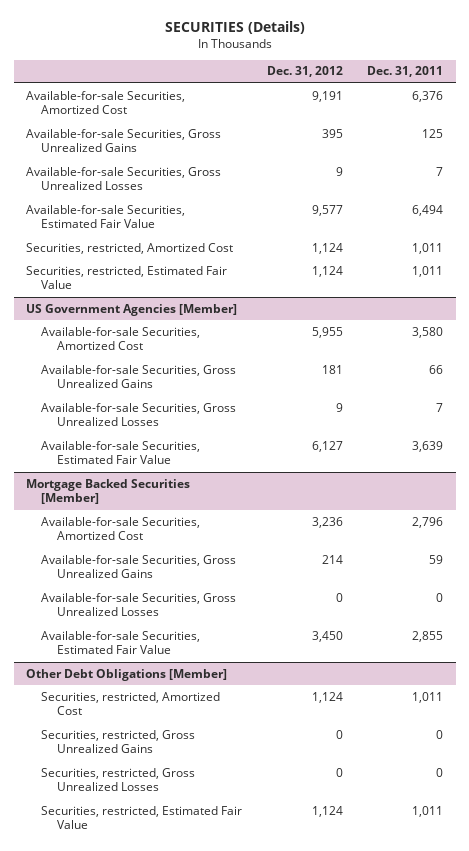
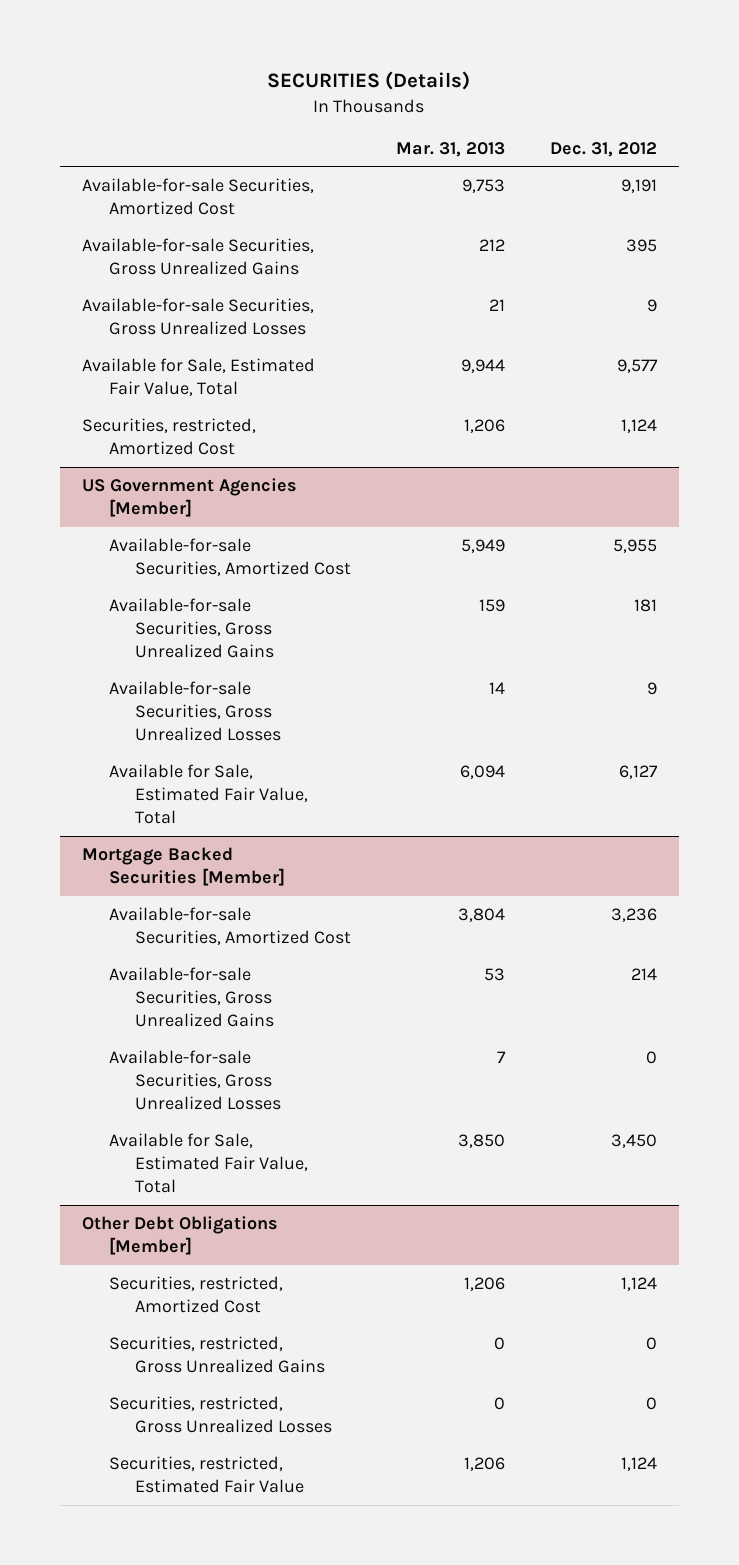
[367,66,444,78] Dec. 31, 2011 -> none
none -> [396,141,506,157] Mar. 31, 2013
[25,204,185,229] Available-for-sale Securities, Estimated Fair Value -> [82,358,316,397] Available for Sale, Estimated Fair Value, Total
[25,265,227,290] Securities, restricted, Estimated Fair Value -> none
[41,440,201,465] Available-for-sale Securities, Estimated Fair Value -> [108,764,309,825] Available for Sale, Estimated Fair Value, Total
[41,630,201,655] Available-for-sale Securities, Estimated Fair Value -> [108,1133,309,1194] Available for Sale, Estimated Fair Value, Total

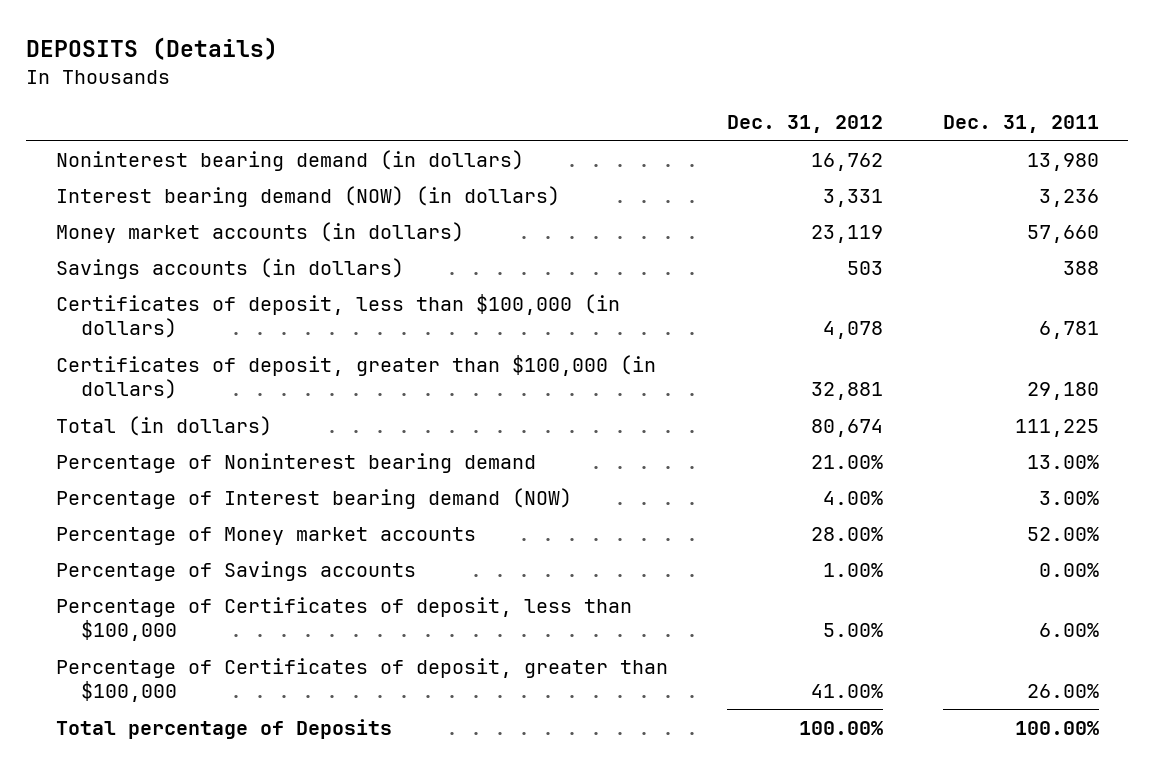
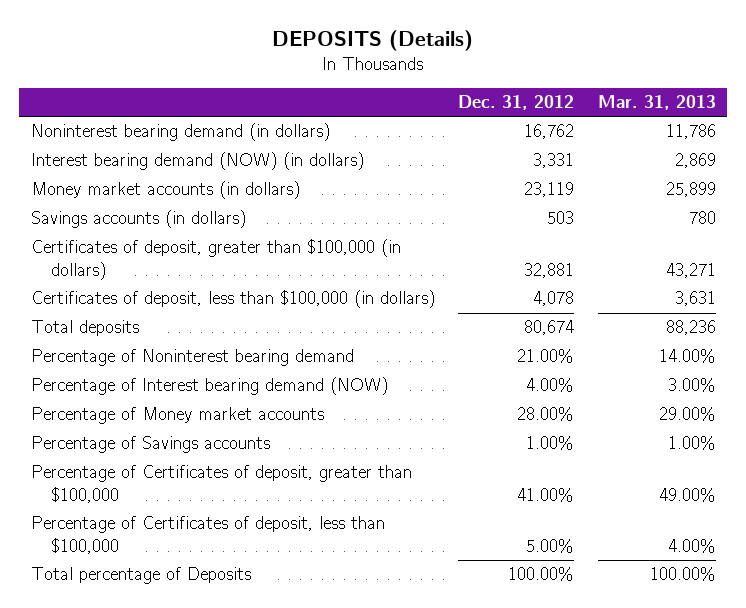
[942,115,1099,134] Dec. 31, 2011 -> none
none -> [597,95,716,111] Mar. 31, 2013
[55,293,620,338] Certificates of deposit, less than $100,000 (in dollars) -> [30,290,435,309] Certificates of deposit, less than $100,000 (in dollars)
[55,415,272,436] Total (in dollars) -> [30,320,139,337] Total deposits
[55,596,632,641] Percentage of Certificates of deposit, less than $100,000 -> [30,516,385,554] Percentage of Certificates of deposit, less than $100,000

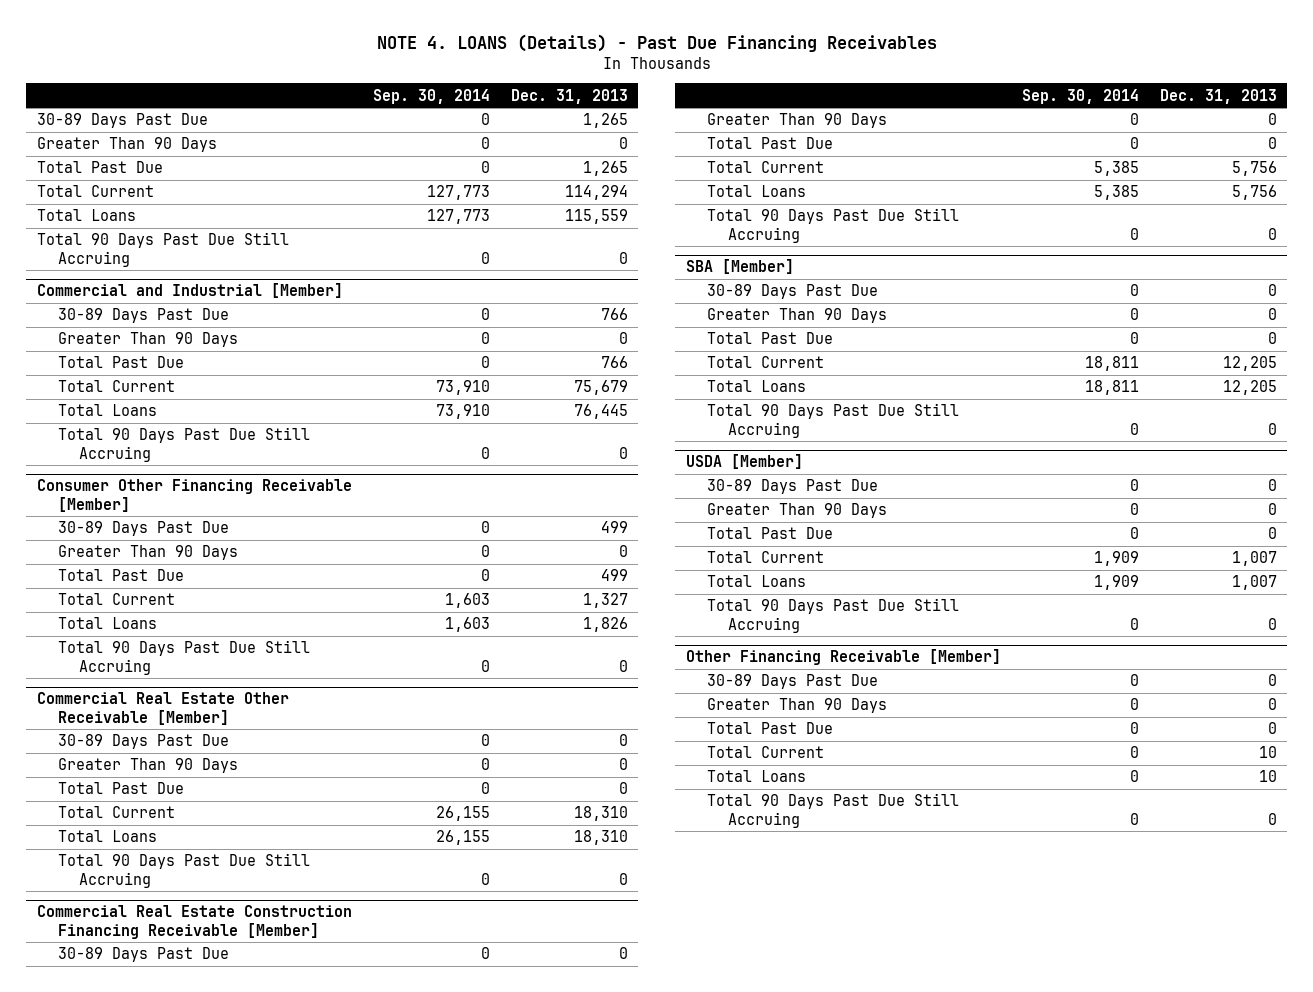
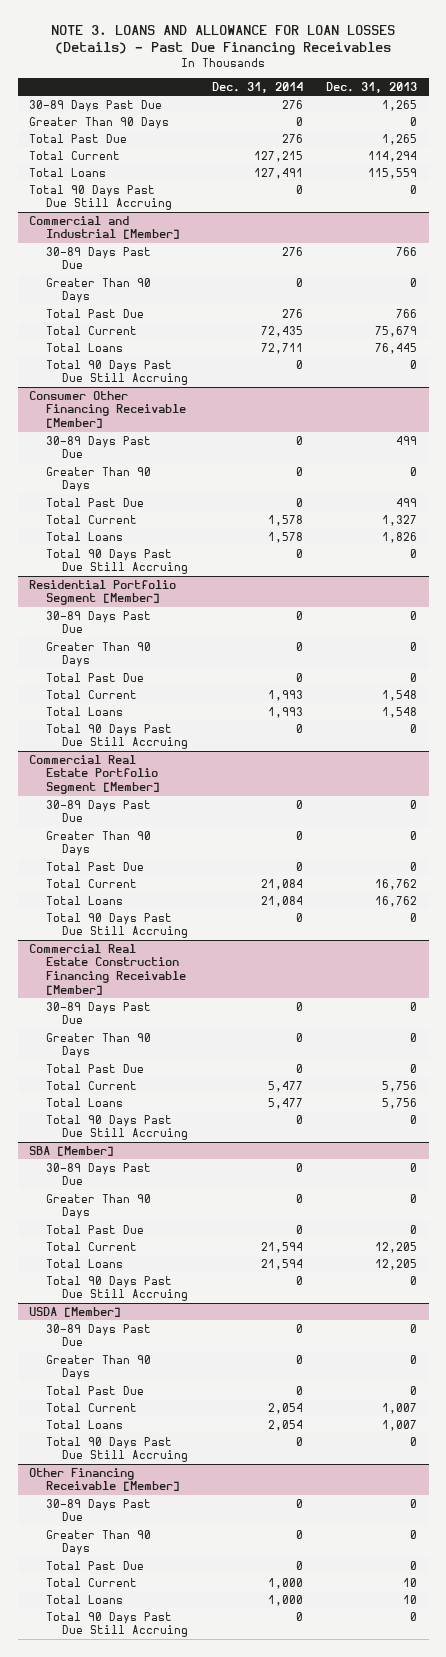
[376,33,937,52] NOTE 4. LOANS (Details) - Past Due Financing Receivables -> [51,24,396,56] NOTE 3. LOANS AND ALLOWANCE FOR LOAN LOSSES (Details) - Past Due Financing Receivables
[372,88,490,104] Sep. 30, 2014 -> none
none -> [211,81,303,93] Dec. 31, 2014
[36,692,289,725] Commercial Real Estate Other Receivable [Member] -> none
none -> [29,579,177,606] Residential Portfolio Segment [Member]
[573,806,628,822] 18,310 -> [381,689,417,701] 1,548
[573,830,628,846] 18,310 -> [381,706,417,718] 1,548
none -> [29,754,160,795] Commercial Real Estate Portfolio Segment [Member]
none -> [45,799,151,823] 30-89 Days Past Due
none -> [45,830,151,857] Greater Than 90 Days
none -> [45,861,144,871] Total Past Due
none -> [45,878,137,888] Total Current
none -> [45,895,123,905] Total Loans
none -> [45,912,189,939] Total 90 Days Past Due Still Accruing

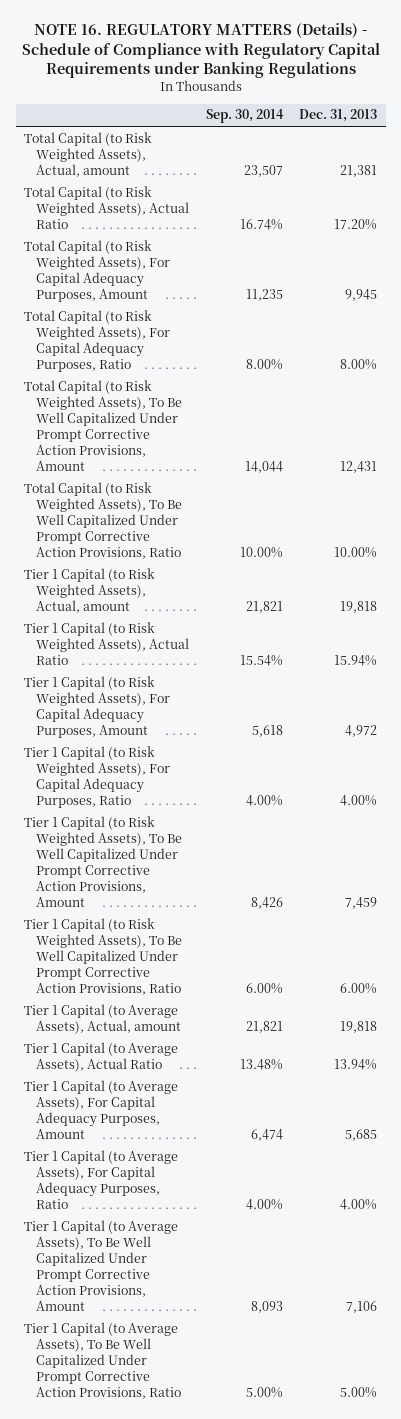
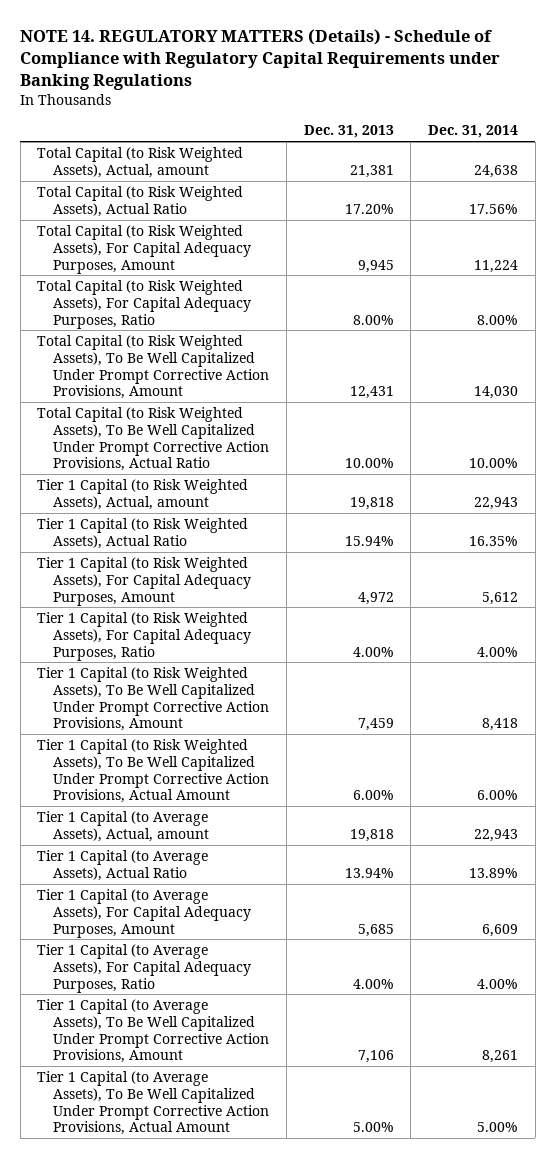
[21,23,380,79] NOTE 16. REGULATORY MATTERS (Details) - Schedule of Compliance with Regulatory Capital Requirements under Banking Regulations -> [20,29,501,91] NOTE 14. REGULATORY MATTERS (Details) - Schedule of Compliance with Regulatory Capital Requirements under Banking Regulations
[205,109,284,124] Sep. 30, 2014 -> none
none -> [428,125,519,139] Dec. 31, 2014
[24,481,182,559] Total Capital (to Risk Weighted Assets), To Be Well Capitalized Under Prompt Corrective Action Provisions, Ratio -> [37,407,270,472] Total Capital (to Risk Weighted Assets), To Be Well Capitalized Under Prompt Corrective Action Provisions, Actual Ratio
[24,917,182,995] Tier 1 Capital (to Risk Weighted Assets), To Be Well Capitalized Under Prompt Corrective Action Provisions, Ratio -> [37,739,270,804] Tier 1 Capital (to Risk Weighted Assets), To Be Well Capitalized Under Prompt Corrective Action Provisions, Actual Amount
[24,1321,181,1399] Tier 1 Capital (to Average Assets), To Be Well Capitalized Under Prompt Corrective Action Provisions, Ratio -> [37,1071,270,1136] Tier 1 Capital (to Average Assets), To Be Well Capitalized Under Prompt Corrective Action Provisions, Actual Amount

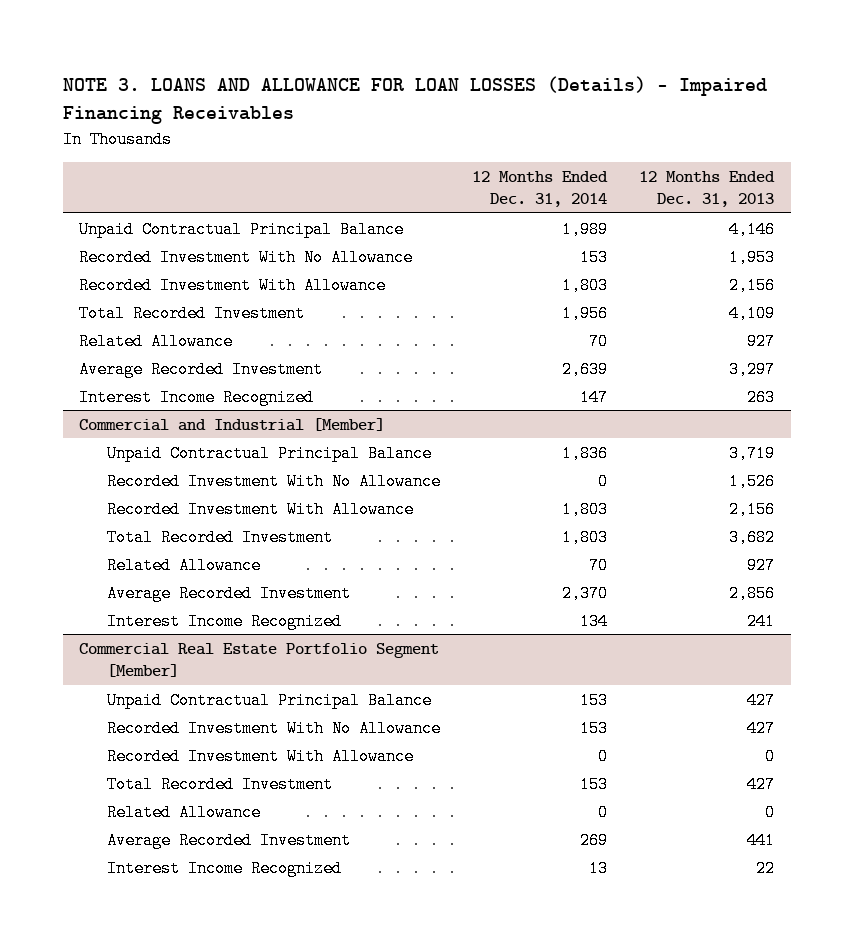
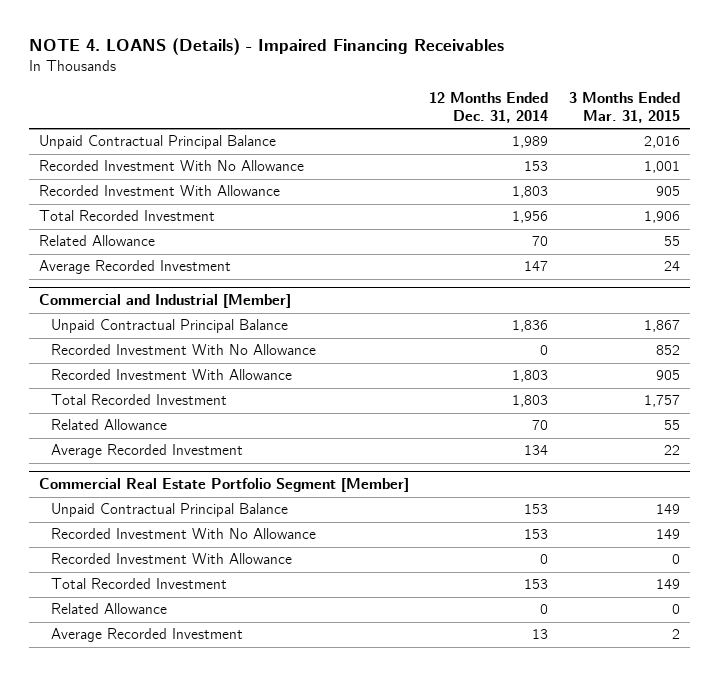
[62,76,767,125] NOTE 3. LOANS AND ALLOWANCE FOR LOAN LOSSES (Details) - Impaired Financing Receivables -> [28,38,504,56] NOTE 4. LOANS (Details) - Impaired Financing Receivables
[639,170,776,208] 12 Months Ended Dec. 31, 2013 -> none
none -> [569,91,681,123] 3 Months Ended Mar. 31, 2015
[78,388,314,406] Interest Income Recognized -> none
[562,360,609,378] 2,639 -> [524,261,549,272] 147
[106,612,342,630] Interest Income Recognized -> none
[562,584,609,602] 2,370 -> [524,445,549,456] 134
[106,859,342,877] Interest Income Recognized -> none
[580,831,609,849] 269 -> [532,629,549,640] 13

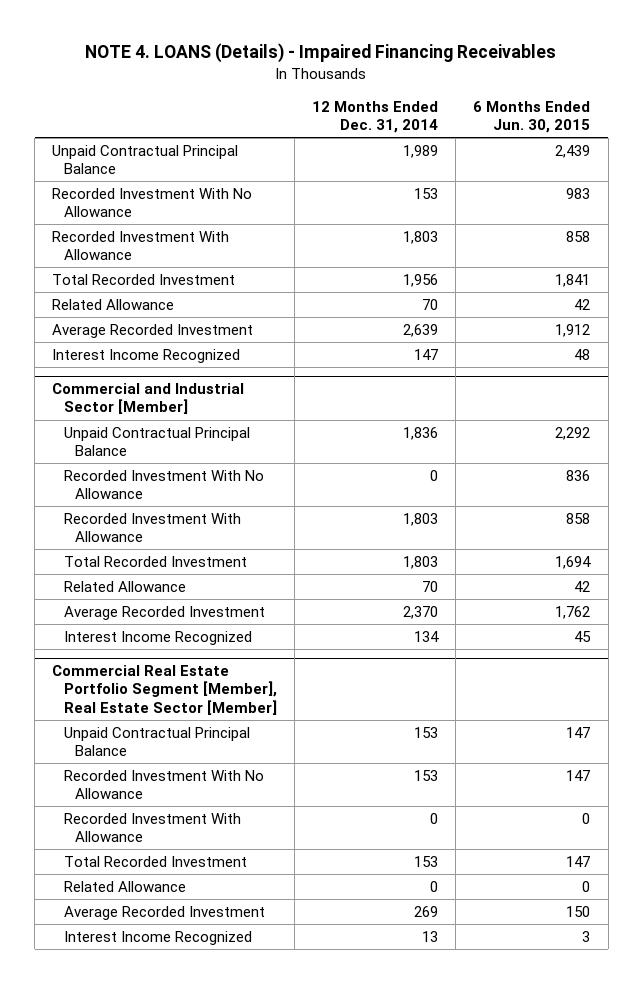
[569,91,681,123] 3 Months Ended Mar. 31, 2015 -> none
none -> [473,100,591,133] 6 Months Ended Jun. 30, 2015
[524,261,549,272] 147 -> [403,323,439,337] 2,639
none -> [52,348,241,363] Interest Income Recognized
[38,294,291,309] Commercial and Industrial [Member] -> [52,383,245,415] Commercial and Industrial Sector [Member]
[524,445,549,456] 134 -> [403,605,439,619] 2,370
none -> [63,630,252,645] Interest Income Recognized
[38,478,409,493] Commercial Real Estate Portfolio Segment [Member] -> [52,665,277,715] Commercial Real Estate Portfolio Segment [Member], Real Estate Sector [Member]
[532,629,549,640] 13 -> [414,905,439,917] 269
none -> [63,930,252,945] Interest Income Recognized

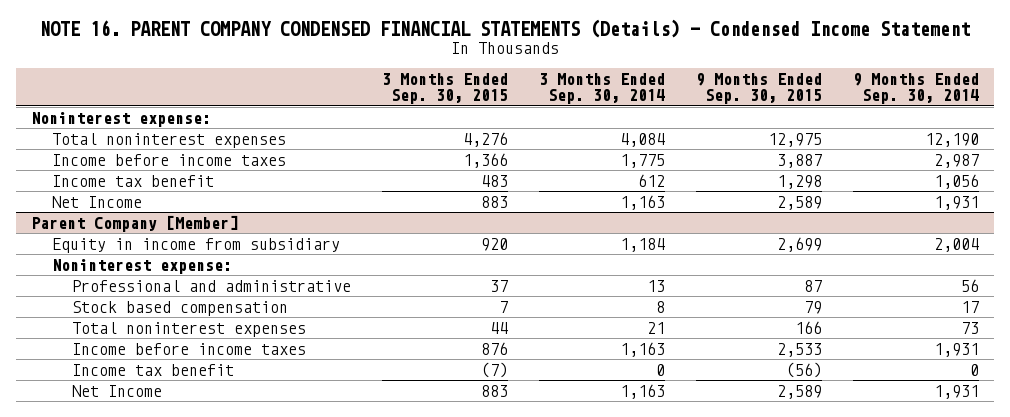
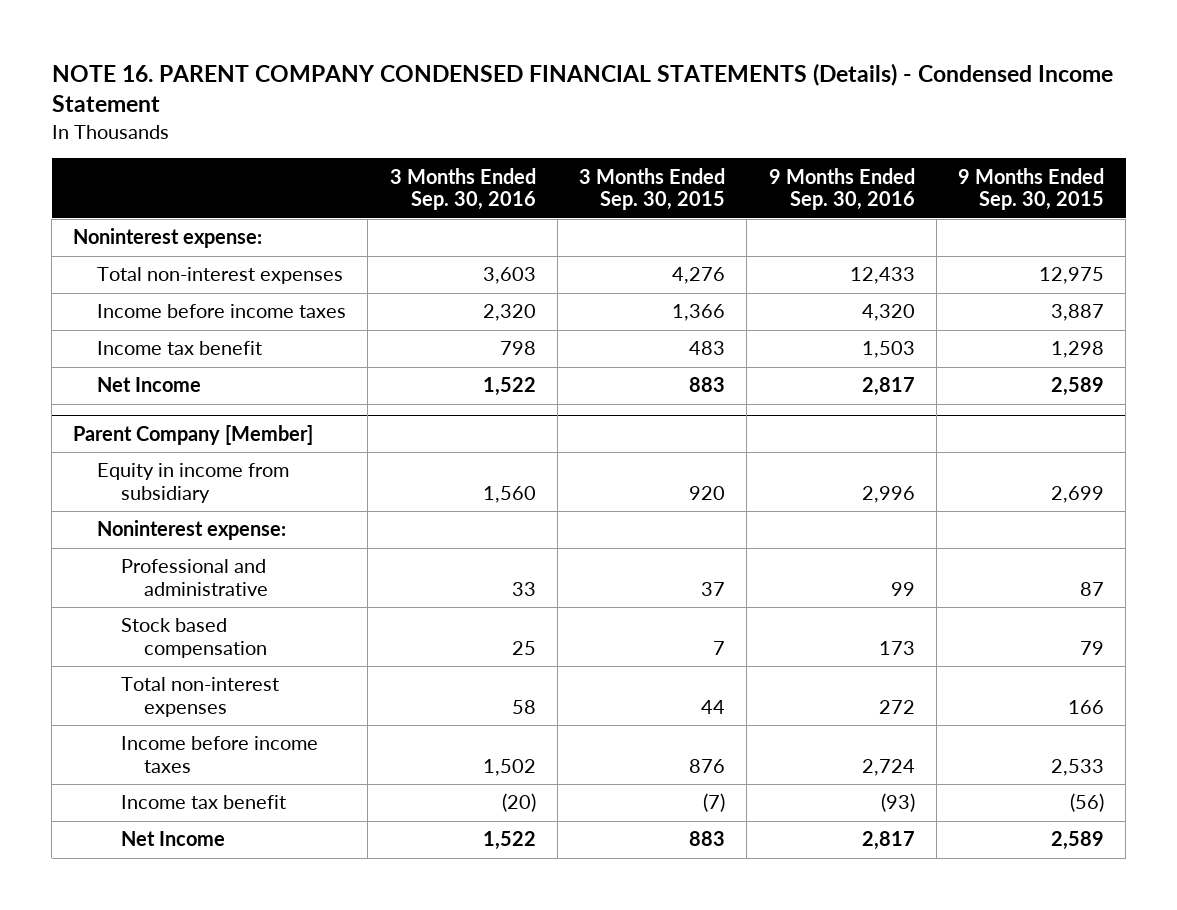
[538,72,665,105] 3 Months Ended Sep. 30, 2014 -> none
[852,72,979,105] 9 Months Ended Sep. 30, 2014 -> none
none -> [389,167,536,211] 3 Months Ended Sep. 30, 2016
none -> [768,167,915,211] 9 Months Ended Sep. 30, 2016
[51,132,286,148] Total noninterest expenses -> [97,267,344,285] Total non-interest expenses
[72,321,307,337] Total noninterest expenses -> [120,677,279,718] Total non-interest expenses

